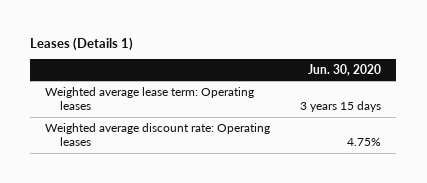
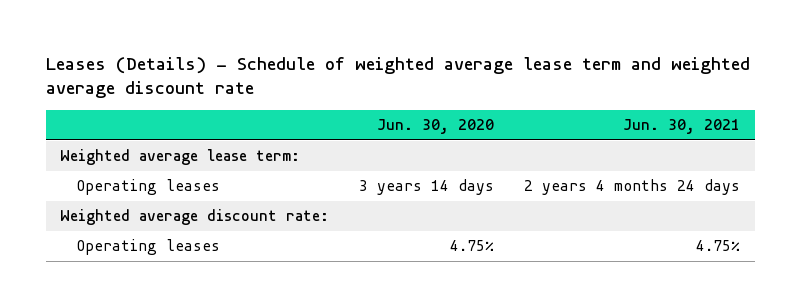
[30,36,134,51] Leases (Details 1) -> [45,57,750,99] Leases (Details) - Schedule of weighted average lease term and weighted average discount rate
none -> [622,119,740,135] Jun. 30, 2021
none -> [60,149,301,166] Weighted average lease term:
[45,86,255,111] Weighted average lease term: Operating leases -> [76,179,221,196] Operating leases
[300,101,382,113] 3 years 15 days -> [359,179,495,196] 3 years 14 days
none -> [60,209,330,226] Weighted average discount rate:
[45,122,271,147] Weighted average discount rate: Operating leases -> [76,239,221,256] Operating leases

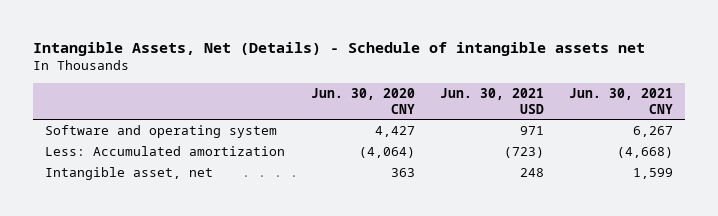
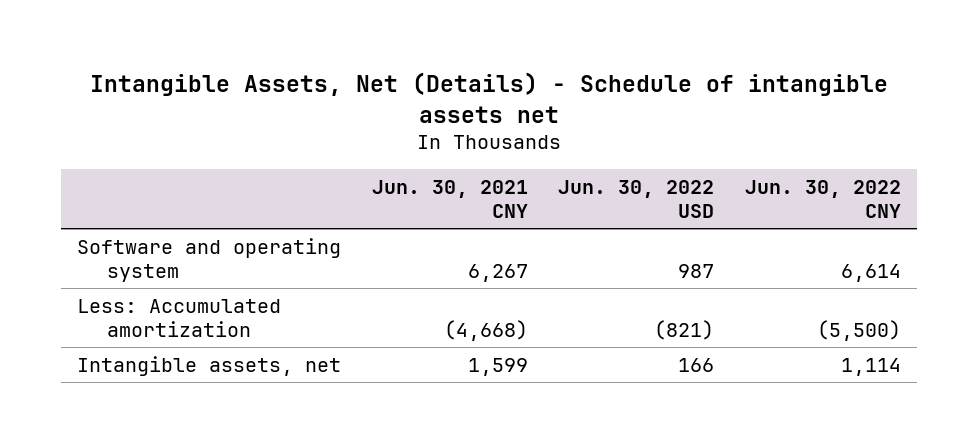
[310,88,415,114] Jun. 30, 2020 CNY -> none
[439,88,544,114] Jun. 30, 2021 USD -> none
none -> [558,179,715,219] Jun. 30, 2022 USD
none -> [745,179,902,219] Jun. 30, 2022 CNY
[45,167,214,181] Intangible asset, net -> [76,355,341,376] Intangible assets, net

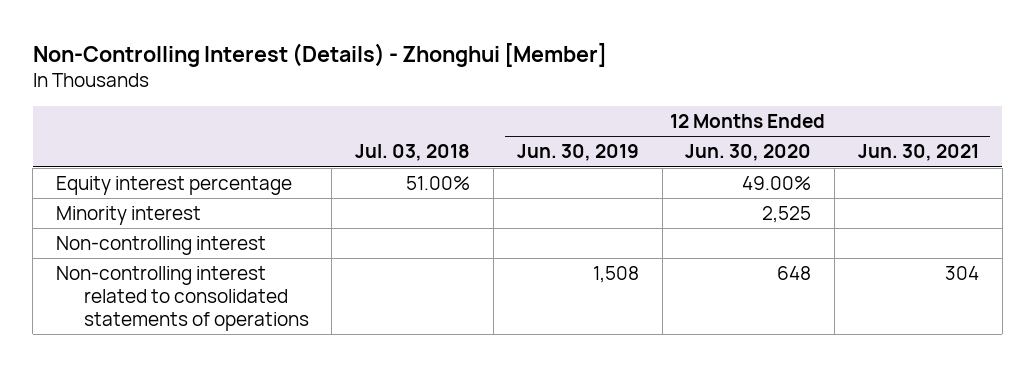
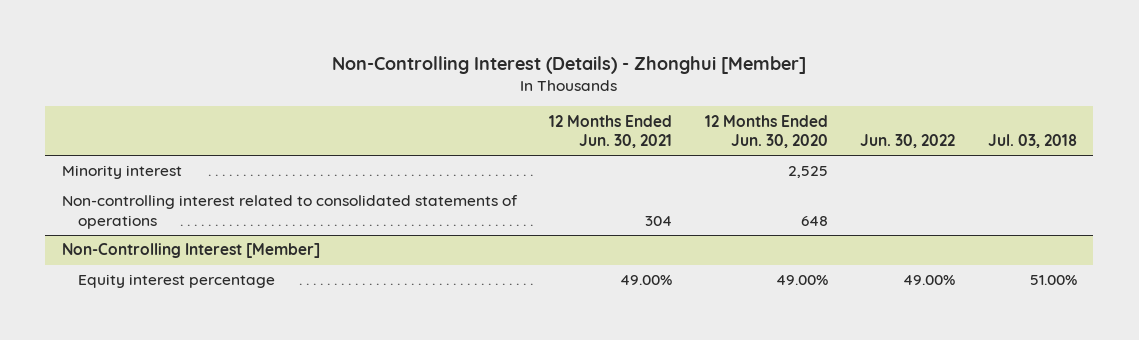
[516,144,639,162] Jun. 30, 2019 -> none
none -> [860,134,956,149] Jun. 30, 2022
[56,175,293,195] Equity interest percentage -> none
[56,235,267,255] Non-controlling interest -> none
none -> [61,243,320,259] Non-Controlling Interest [Member]
none -> [77,274,275,289] Equity interest percentage

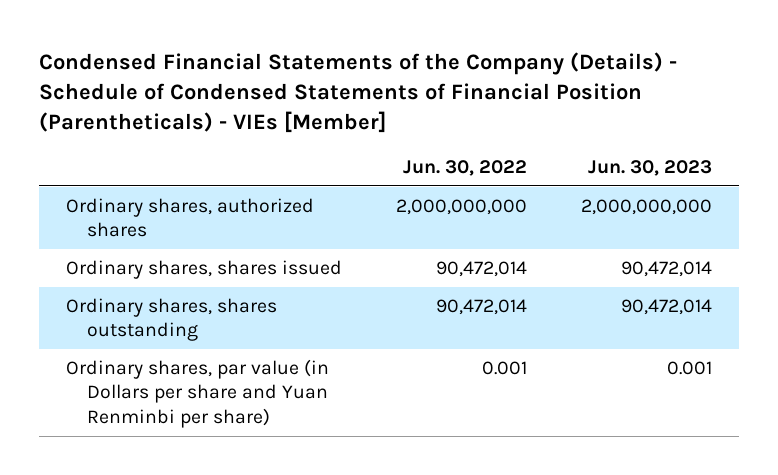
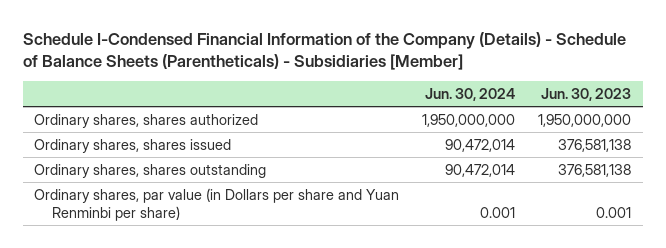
[39,51,678,133] Condensed Financial Statements of the Company (Details) - Schedule of Condensed Statements of Financial Position (Parentheticals) - VIEs [Member] -> [22,31,626,70] Schedule I-Condensed Financial Information of the Company (Details) - Schedule of Balance Sheets (Parentheticals) - Subsidiaries [Member]
[403,160,528,177] Jun. 30, 2022 -> none
none -> [425,87,516,101] Jun. 30, 2024
[66,197,315,238] Ordinary shares, authorized shares -> [34,113,259,128] Ordinary shares, shares authorized
[581,198,713,215] 2,000,000,000 -> [538,113,632,127] 1,950,000,000
[621,260,713,277] 90,472,014 -> [558,138,632,152] 376,581,138
[621,298,713,315] 90,472,014 -> [558,163,632,177] 376,581,138

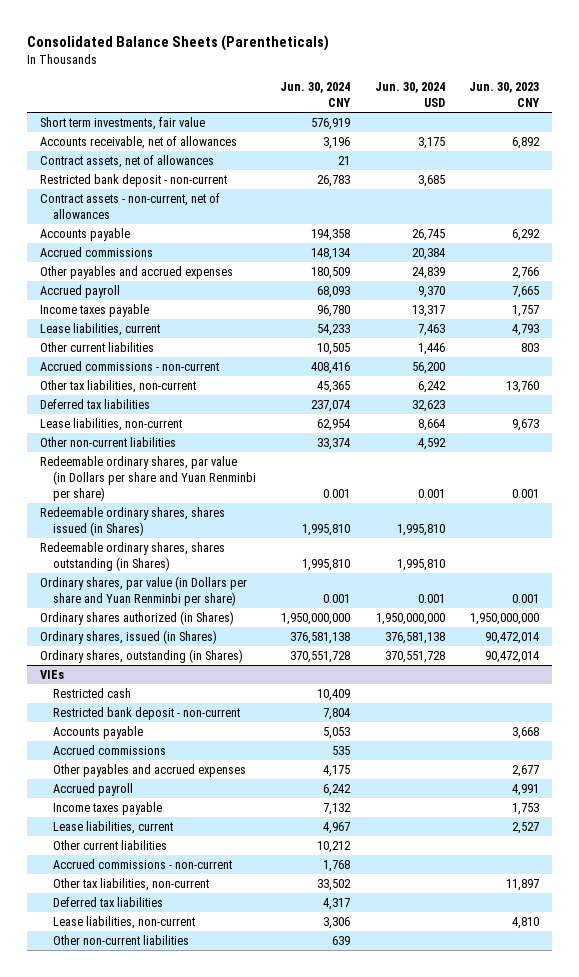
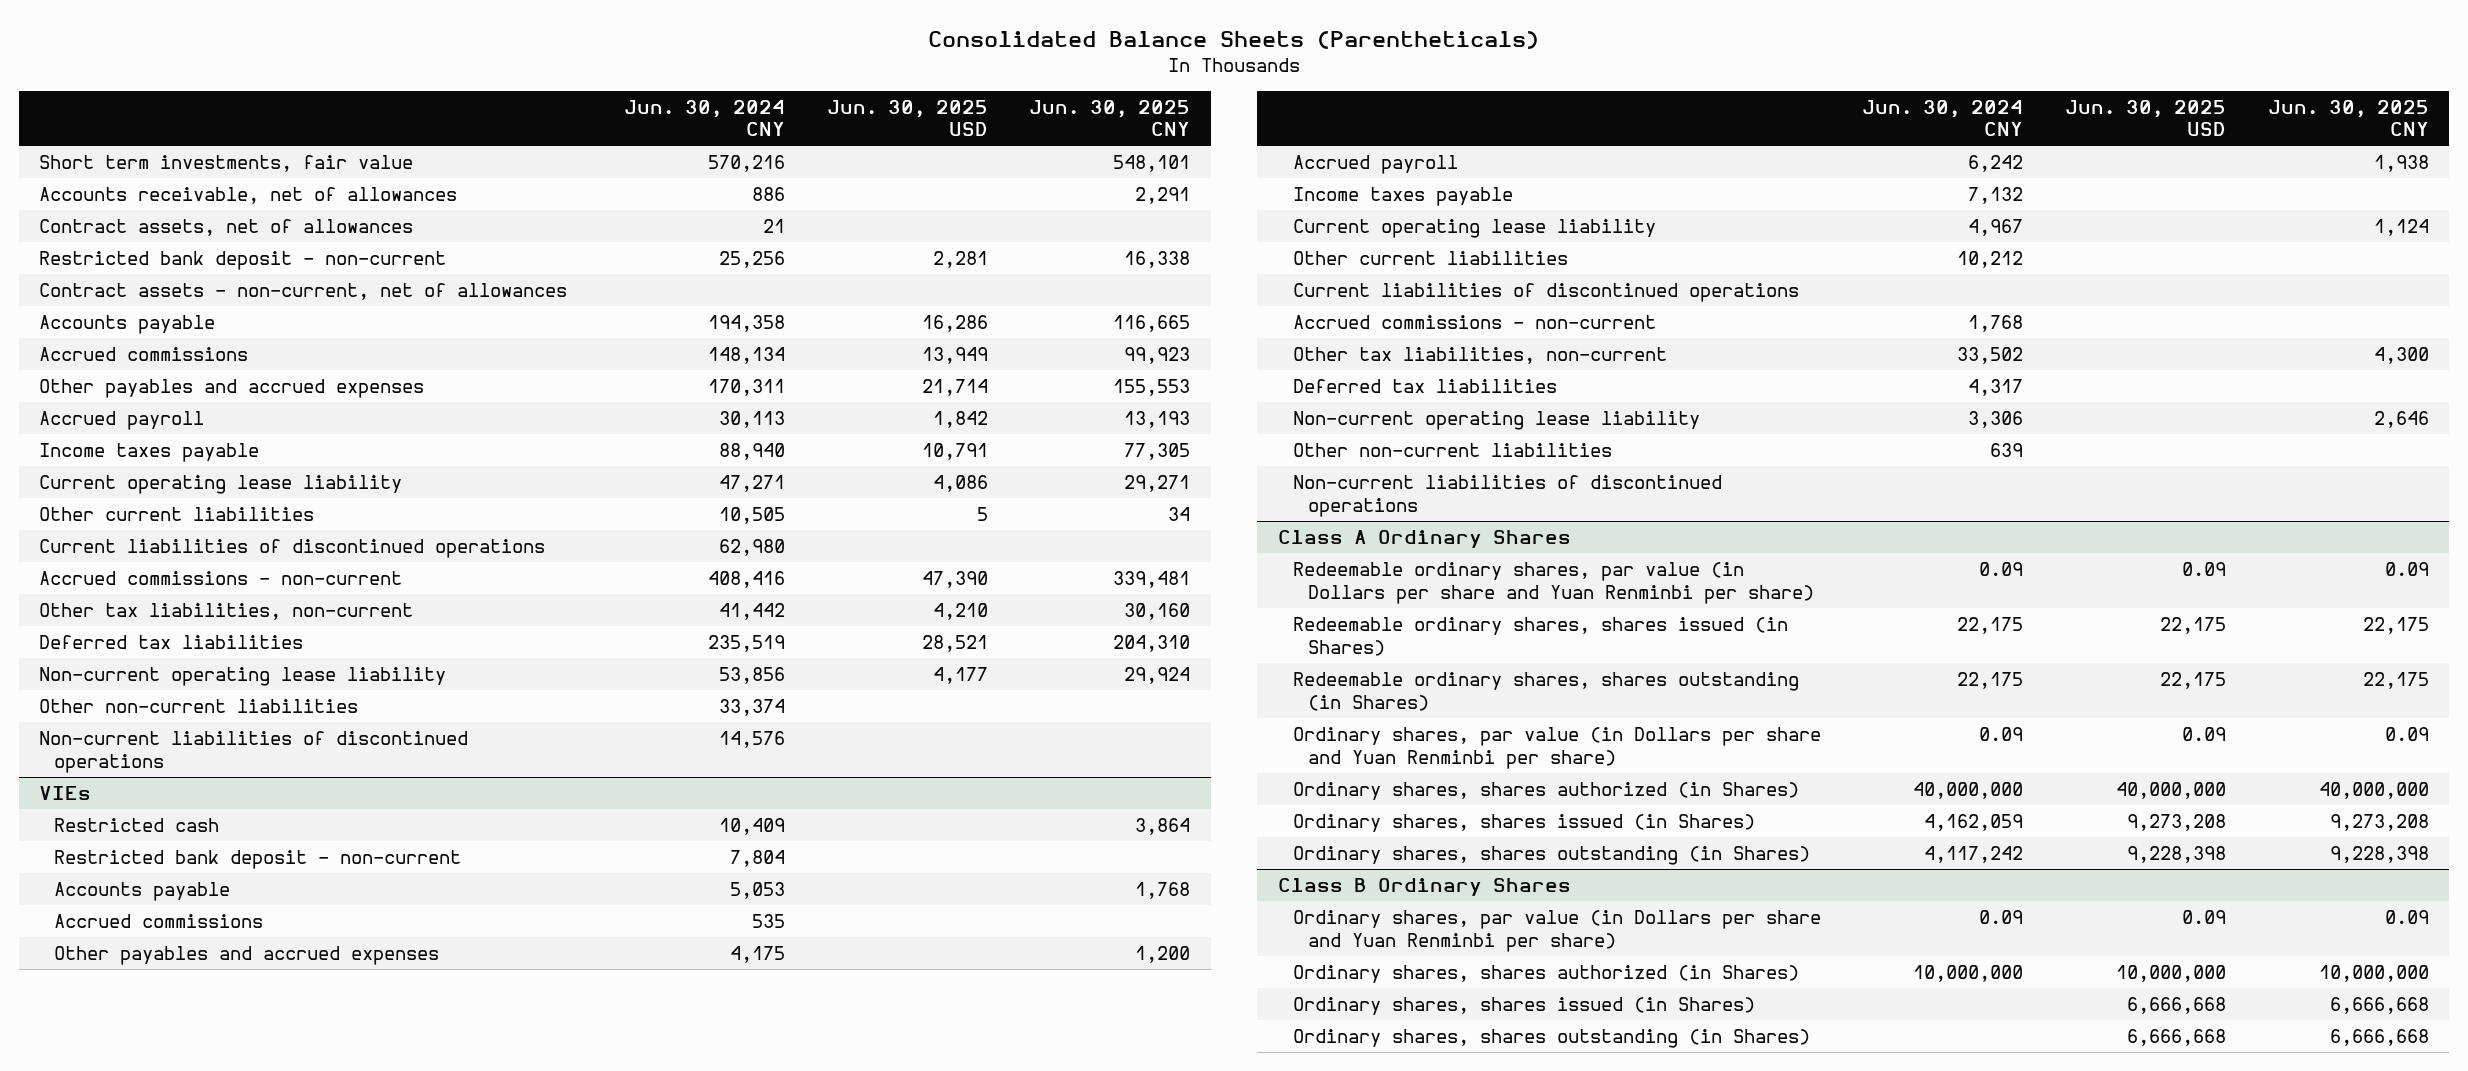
[374,82,445,108] Jun. 30, 2024 USD -> none
[469,82,541,108] Jun. 30, 2023 CNY -> none
none -> [826,99,988,137] Jun. 30, 2025 USD
none -> [1029,99,1191,137] Jun. 30, 2025 CNY
[311,118,351,131] 576,919 -> [707,154,785,172] 570,216
[323,137,351,150] 3,196 -> [751,186,785,201] 886
[317,175,351,188] 26,783 -> [718,250,785,268] 25,256
[311,267,351,280] 180,509 -> [707,378,785,396] 170,311
[317,286,351,299] 68,093 -> [718,410,785,428] 30,113
[317,305,351,318] 96,780 -> [718,442,785,460] 88,940
[39,323,160,337] Lease liabilities, current -> [39,474,403,494] Current operating lease liability
[317,324,351,337] 54,233 -> [718,474,785,492] 47,271
none -> [39,538,546,558] Current liabilities of discontinued operations
[317,381,351,394] 45,365 -> [718,602,785,620] 41,442
[311,400,351,413] 237,074 -> [707,634,785,652] 235,519
[39,418,182,432] Lease liabilities, non-current -> [39,666,447,686] Non-current operating lease liability
[317,419,351,432] 62,954 -> [718,666,785,684] 53,856
[39,456,256,501] Redeemable ordinary shares, par value (in Dollars per share and Yuan Renminbi per share) -> none
[39,507,225,537] Redeemable ordinary shares, shares issued (in Shares) -> none
[39,542,225,572] Redeemable ordinary shares, shares outstanding (in Shares) -> none
[39,576,247,607] Ordinary shares, par value (in Dollars per share and Yuan Renminbi per share) -> none
[39,611,234,626] Ordinary shares authorized (in Shares) -> none
[39,630,217,645] Ordinary shares, issued (in Shares) -> none
[39,649,243,664] Ordinary shares, outstanding (in Shares) -> none
none -> [39,730,469,773] Non-current liabilities of discontinued operations
[52,821,173,835] Lease liabilities, current -> [1292,218,1656,238] Current operating lease liability
none -> [1292,282,1799,302] Current liabilities of discontinued operations
[52,916,195,930] Lease liabilities, non-current -> [1292,410,1700,430] Non-current operating lease liability
none -> [1292,474,1722,517] Non-current liabilities of discontinued operations
none -> [1277,529,1571,548] Class A Ordinary Shares
none -> [1292,561,1814,604] Redeemable ordinary shares, par value (in Dollars per share and Yuan Renminbi per share)
none -> [1292,616,1788,656] Redeemable ordinary shares, shares issued (in Shares)
none -> [1292,671,1799,711] Redeemable ordinary shares, shares outstanding (in Shares)
none -> [1292,726,1821,769] Ordinary shares, par value (in Dollars per share and Yuan Renminbi per share)
none -> [1292,781,1799,800] Ordinary shares, shares authorized (in Shares)
none -> [1292,813,1755,832] Ordinary shares, shares issued (in Shares)
none -> [1292,845,1810,865] Ordinary shares, shares outstanding (in Shares)
none -> [1277,877,1571,896] Class B Ordinary Shares
none -> [1292,909,1821,952] Ordinary shares, par value (in Dollars per share and Yuan Renminbi per share)
none -> [1292,964,1799,983] Ordinary shares, shares authorized (in Shares)
none -> [1292,996,1755,1015] Ordinary shares, shares issued (in Shares)
none -> [1292,1028,1810,1048] Ordinary shares, shares outstanding (in Shares)

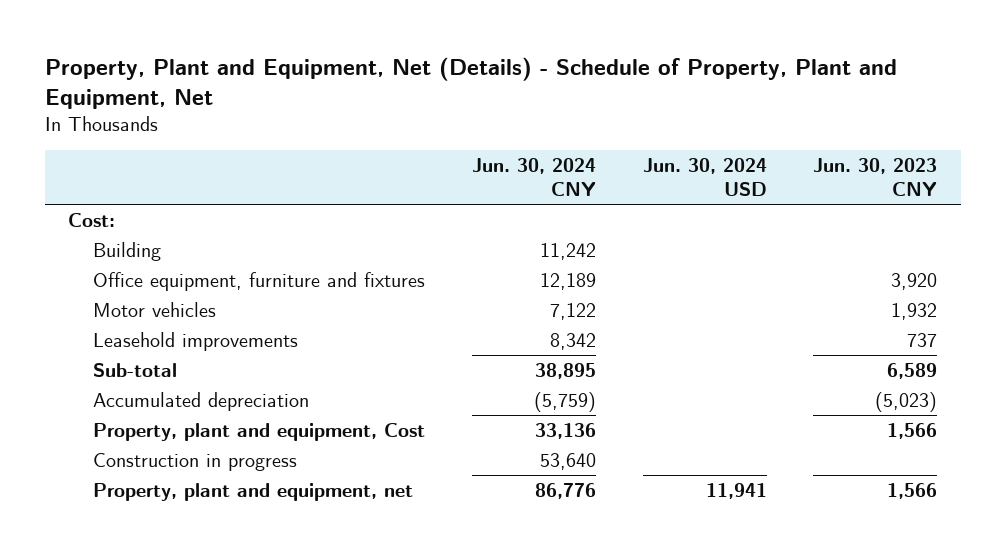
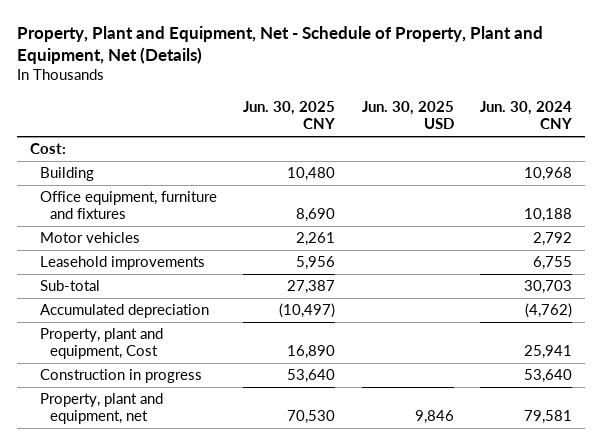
[44,56,897,109] Property, Plant and Equipment, Net (Details) - Schedule of Property, Plant and Equipment, Net -> [16,25,543,65] Property, Plant and Equipment, Net - Schedule of Property, Plant and Equipment, Net (Details)
[642,158,767,197] Jun. 30, 2024 USD -> none
[813,158,938,197] Jun. 30, 2023 CNY -> none
none -> [243,101,336,130] Jun. 30, 2025 CNY
none -> [361,101,454,130] Jun. 30, 2025 USD
[539,242,596,260] 11,242 -> [523,167,572,182] 10,968
[539,272,596,290] 12,189 -> [523,208,572,223] 10,188
[549,302,596,320] 7,122 -> [532,232,572,247] 2,792
[549,332,596,350] 8,342 -> [532,256,572,271] 6,755
[534,362,596,379] 38,895 -> [523,280,572,295] 30,703
[533,391,596,412] (5,759) -> [524,303,572,319] (4,762)
[534,422,596,439] 33,136 -> [523,345,572,360] 25,941
[534,482,596,499] 86,776 -> [523,410,572,425] 79,581

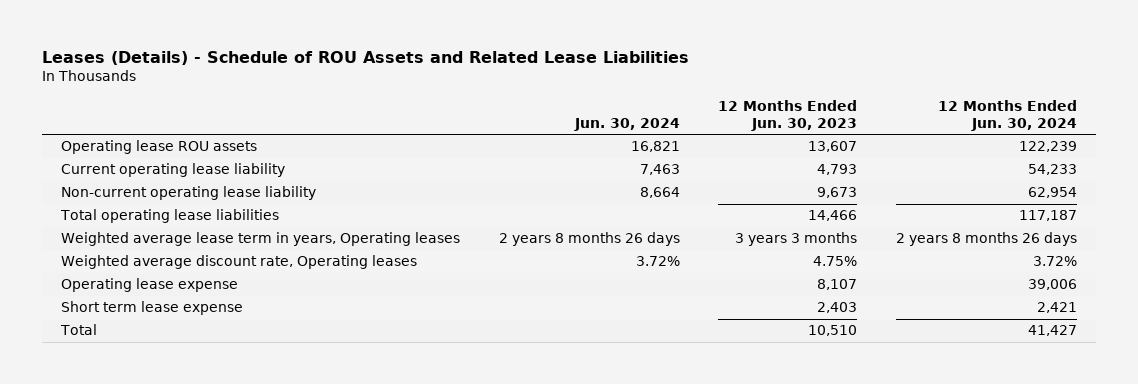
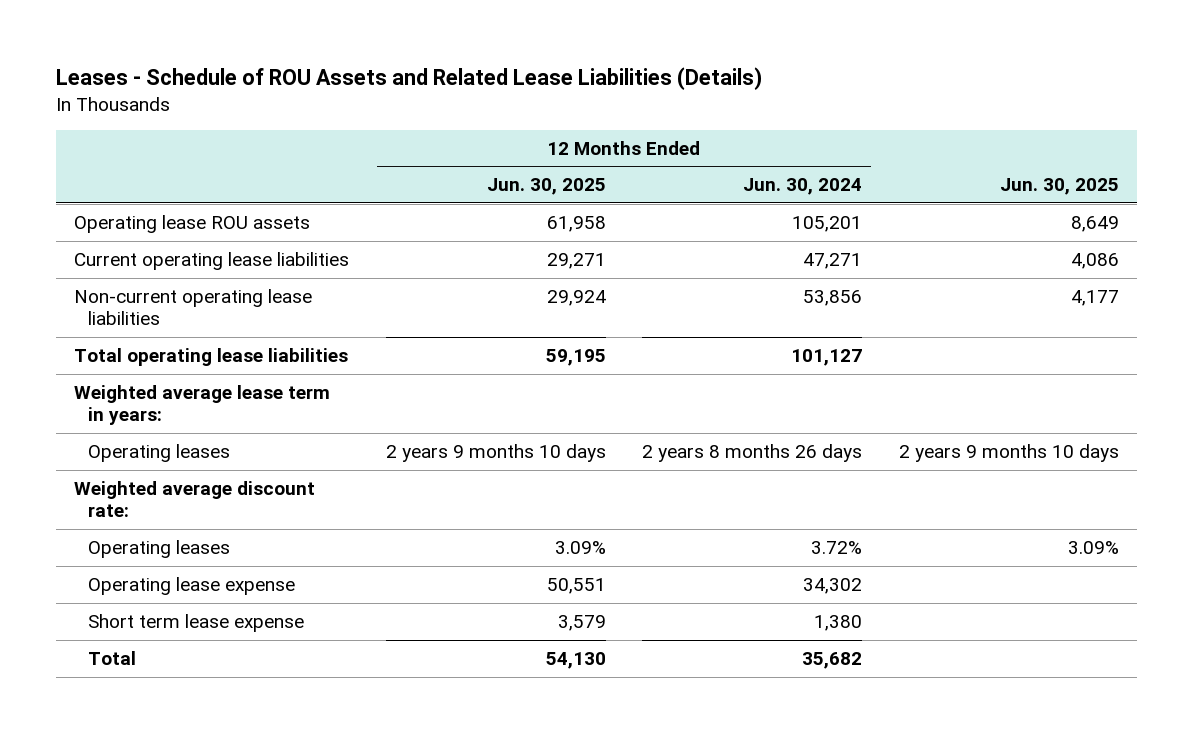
[42,51,690,66] Leases (Details) - Schedule of ROU Assets and Related Lease Liabilities -> [56,67,763,91] Leases - Schedule of ROU Assets and Related Lease Liabilities (Details)
[573,117,680,131] Jun. 30, 2024 -> none
[718,100,858,131] 12 Months Ended Jun. 30, 2023 -> none
none -> [486,178,606,196] Jun. 30, 2025
none -> [999,178,1119,196] Jun. 30, 2025
[1018,141,1077,153] 122,239 -> [792,216,863,233] 105,201
[61,163,286,178] Current operating lease liability -> [74,252,350,271] Current operating lease liabilities
[1027,164,1077,176] 54,233 -> [803,253,863,270] 47,271
[61,186,317,201] Non-current operating lease liability -> [74,289,313,326] Non-current operating lease liabilities
[1027,187,1077,199] 62,954 -> [803,290,863,307] 53,856
[1018,210,1077,222] 117,187 -> [791,349,863,367] 101,127
none -> [74,385,331,426] Weighted average lease term in years:
[61,232,461,247] Weighted average lease term in years, Operating leases -> [88,444,231,463] Operating leases
none -> [74,481,316,518] Weighted average discount rate:
[61,255,418,270] Weighted average discount rate, Operating leases -> [88,540,231,559] Operating leases
[1027,279,1077,291] 39,006 -> [803,578,863,595] 34,302
[1036,302,1077,314] 2,421 -> [814,615,863,632] 1,380
[1027,325,1077,337] 41,427 -> [802,652,863,670] 35,682

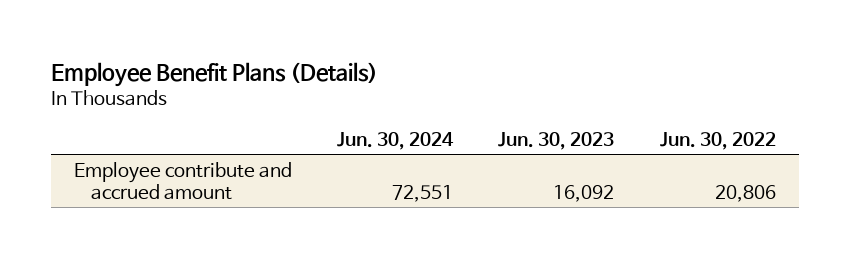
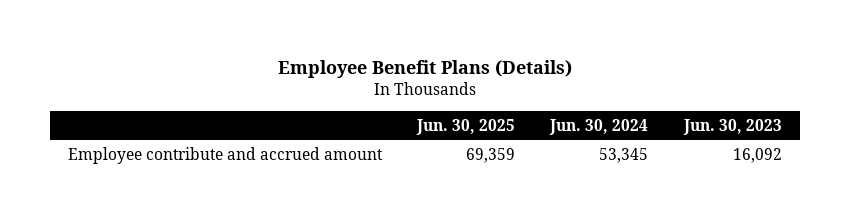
[659,131,776,150] Jun. 30, 2022 -> none
none -> [416,118,516,135] Jun. 30, 2025
[392,184,454,202] 72,551 -> [599,147,649,163] 53,345

